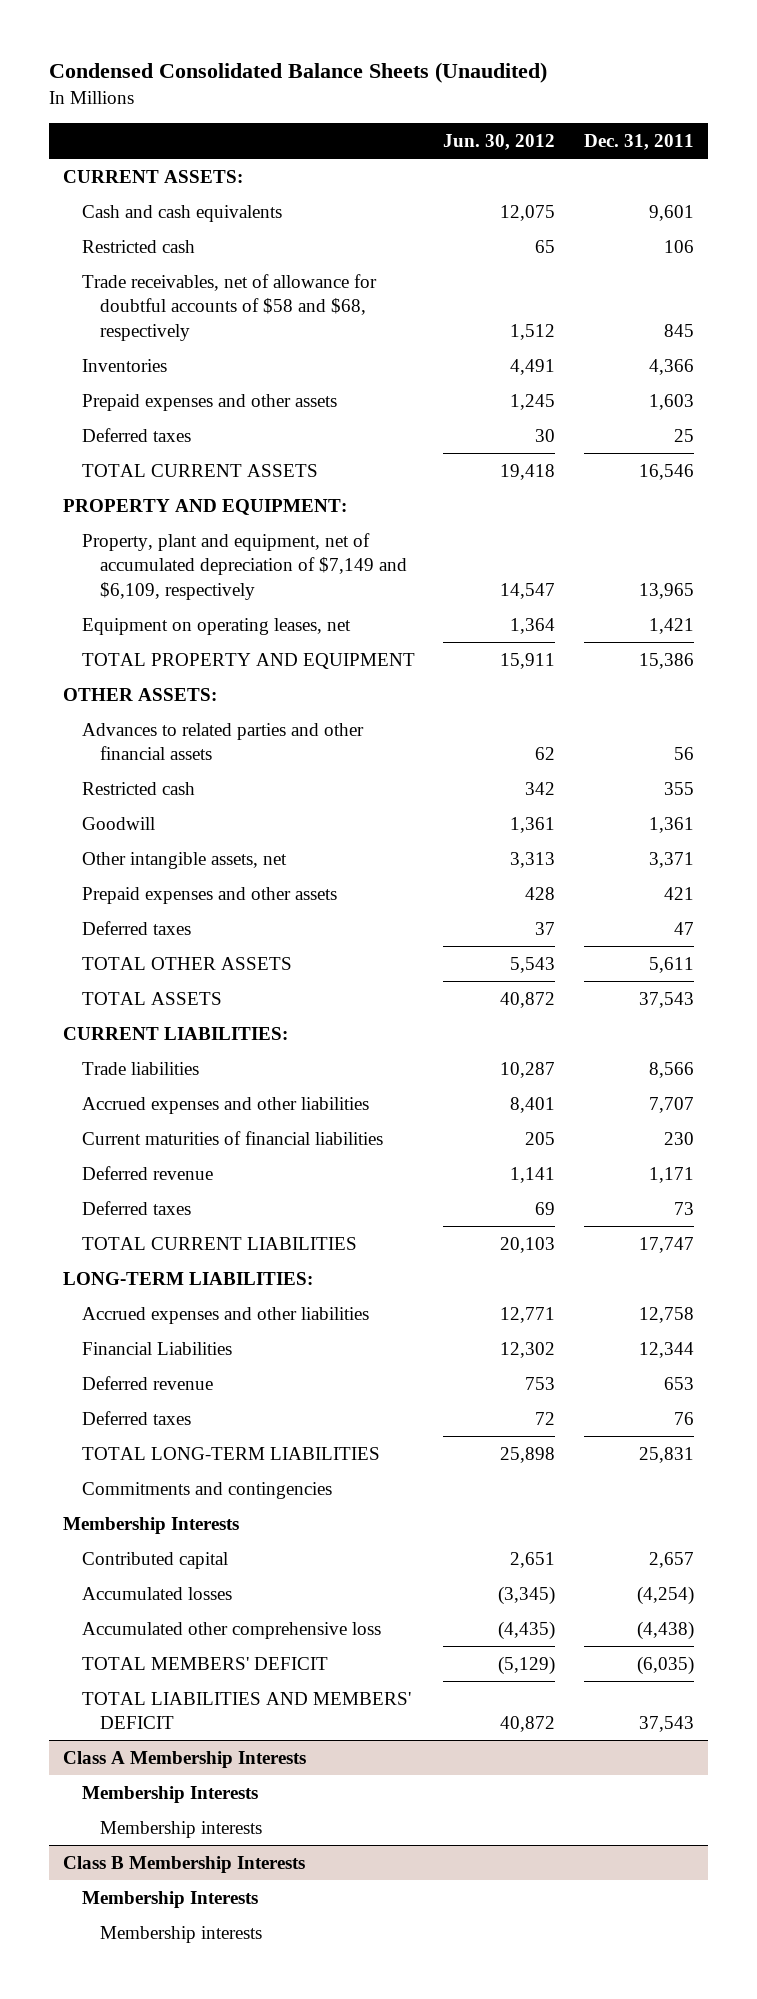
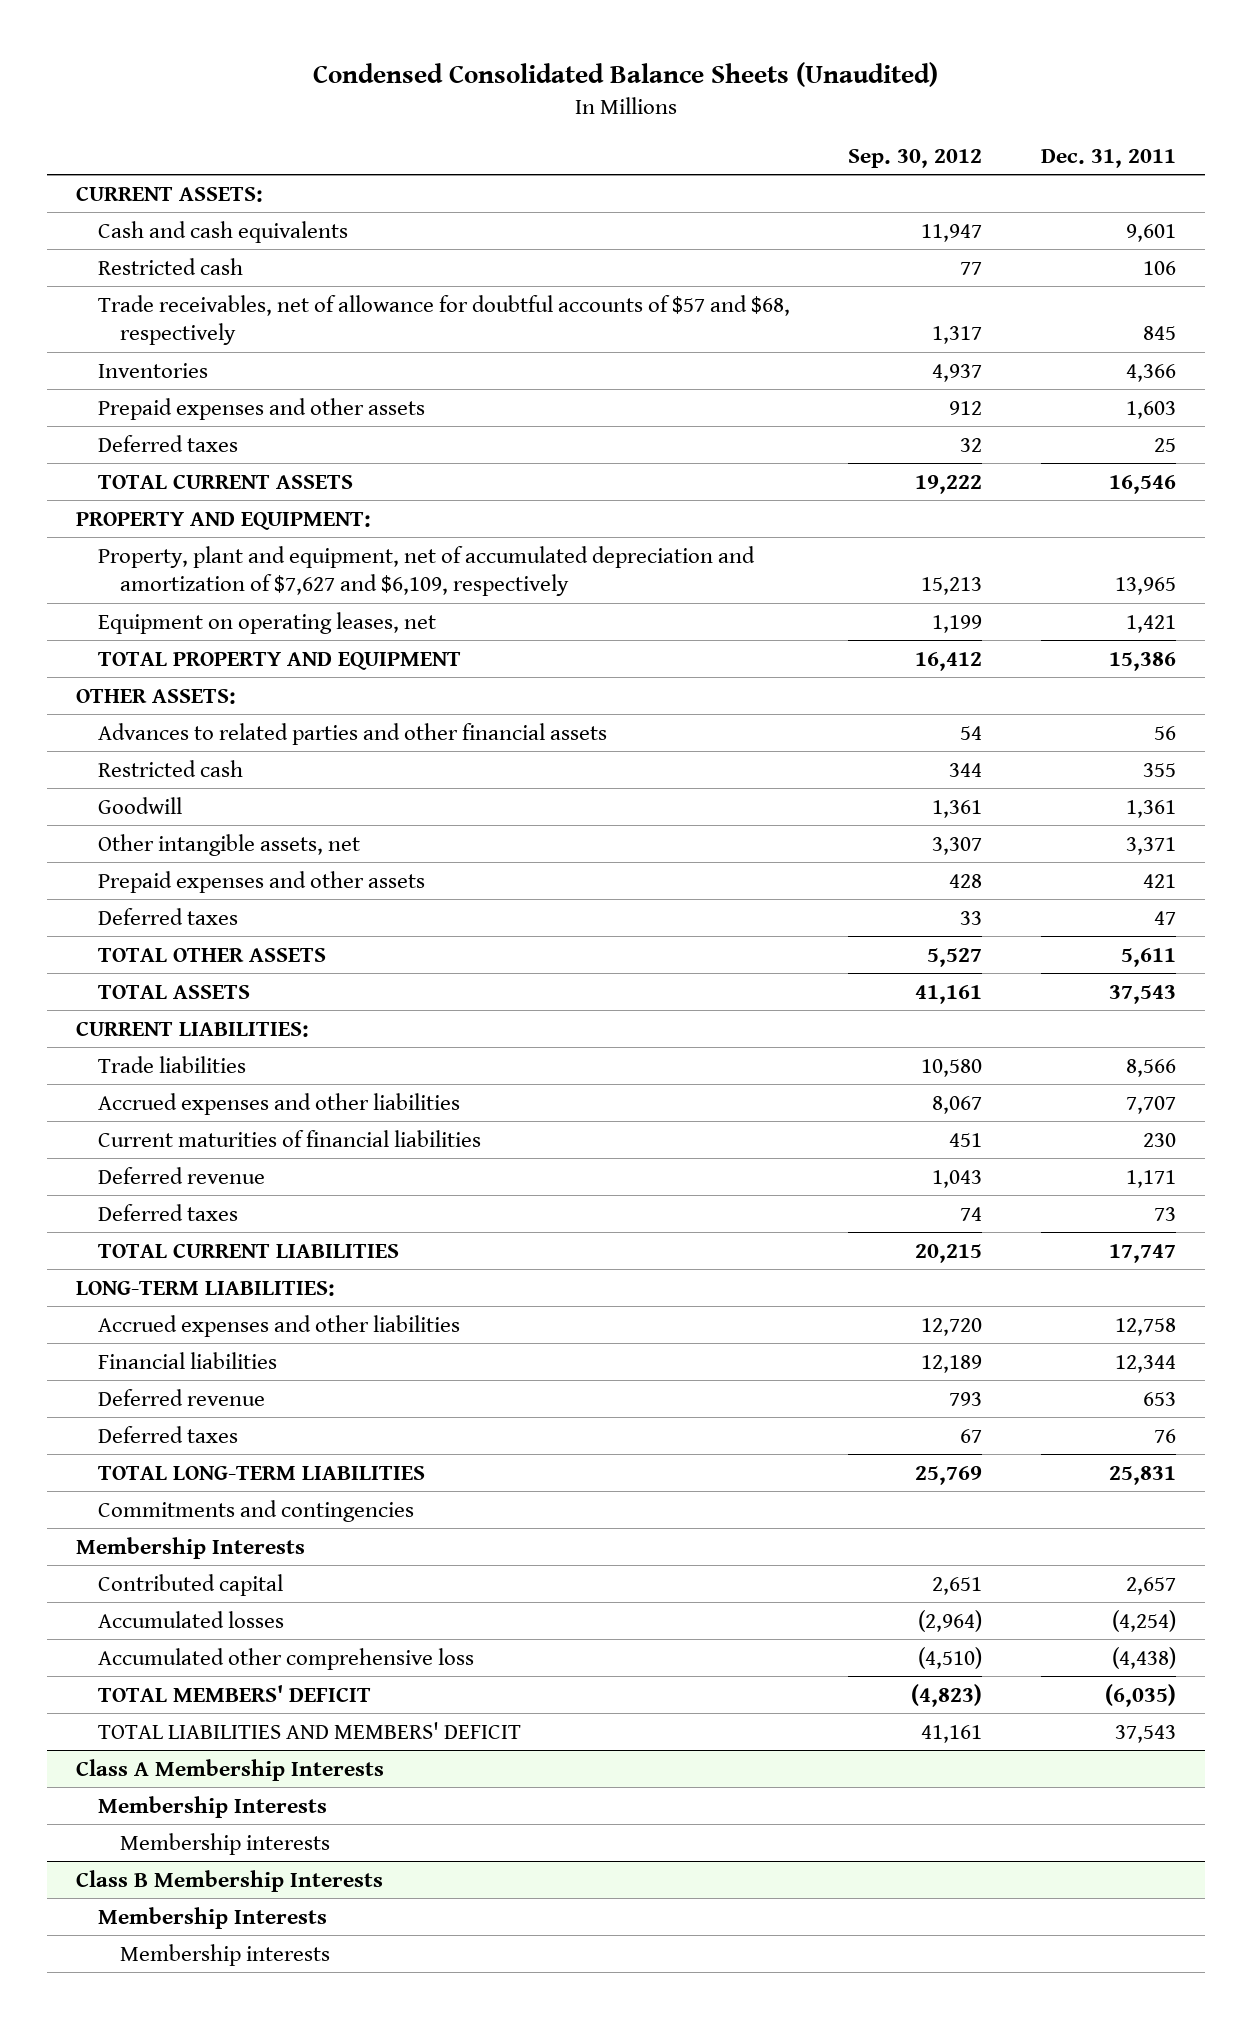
[443,134,556,151] Jun. 30, 2012 -> none
none -> [848,148,983,168] Sep. 30, 2012
[81,273,377,341] Trade receivables, net of allowance for doubtful accounts of $58 and $68, respectively -> [98,294,791,346] Trade receivables, net of allowance for doubtful accounts of $57 and $68, respectively
[81,532,408,600] Property, plant and equipment, net of accumulated depreciation of $7,149 and $6,109, respectively -> [98,545,756,597] Property, plant and equipment, net of accumulated depreciation and amortization of $7,627 and $6,109, respectively
[81,1341,232,1355] Financial Liabilities -> [98,1351,278,1369] Financial liabilities

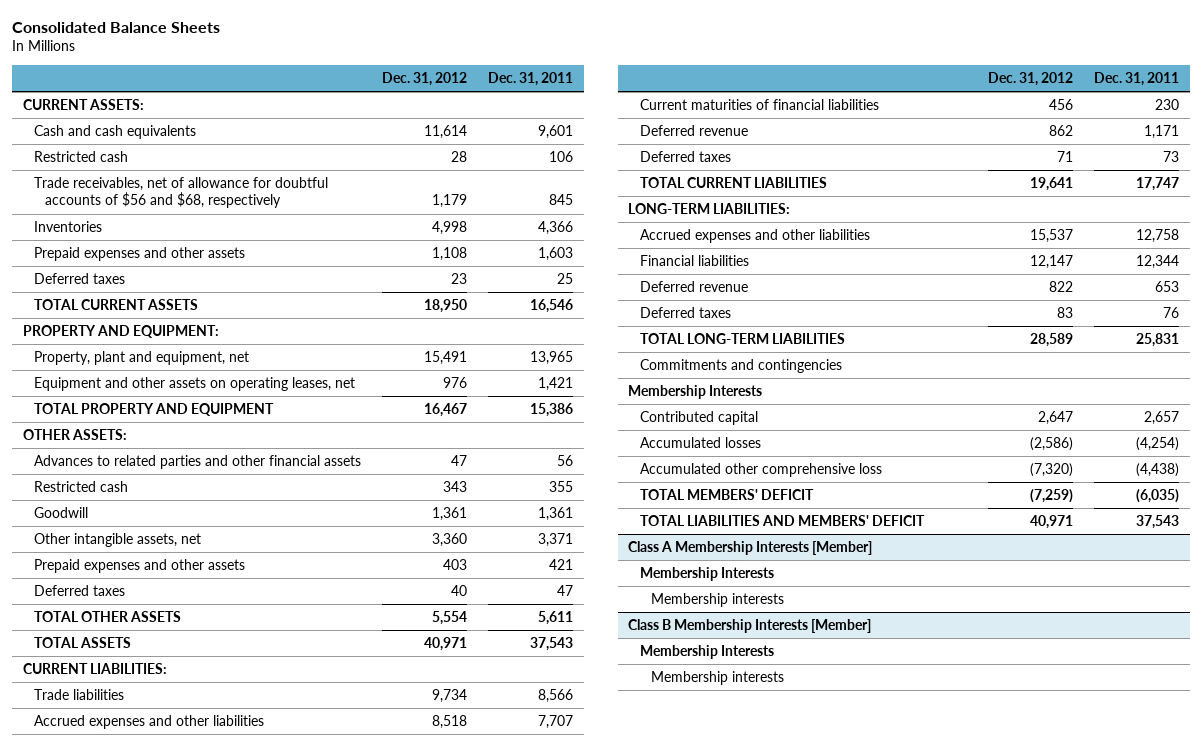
[312,61,938,87] Condensed Consolidated Balance Sheets (Unaudited) -> [12,22,221,34] Consolidated Balance Sheets
[848,148,983,168] Sep. 30, 2012 -> none
none -> [382,72,468,87] Dec. 31, 2012
[98,294,791,346] Trade receivables, net of allowance for doubtful accounts of $57 and $68, respectively -> [33,177,328,209] Trade receivables, net of allowance for doubtful accounts of $56 and $68, respectively
[98,545,756,597] Property, plant and equipment, net of accumulated depreciation and amortization of $7,627 and $6,109, respectively -> [33,351,249,366] Property, plant and equipment, net
[98,611,437,634] Equipment on operating leases, net -> [33,377,355,392] Equipment and other assets on operating leases, net
[76,1758,385,1781] Class A Membership Interests -> [628,541,873,556] Class A Membership Interests [Member]
[76,1869,384,1892] Class B Membership Interests -> [628,619,872,634] Class B Membership Interests [Member]

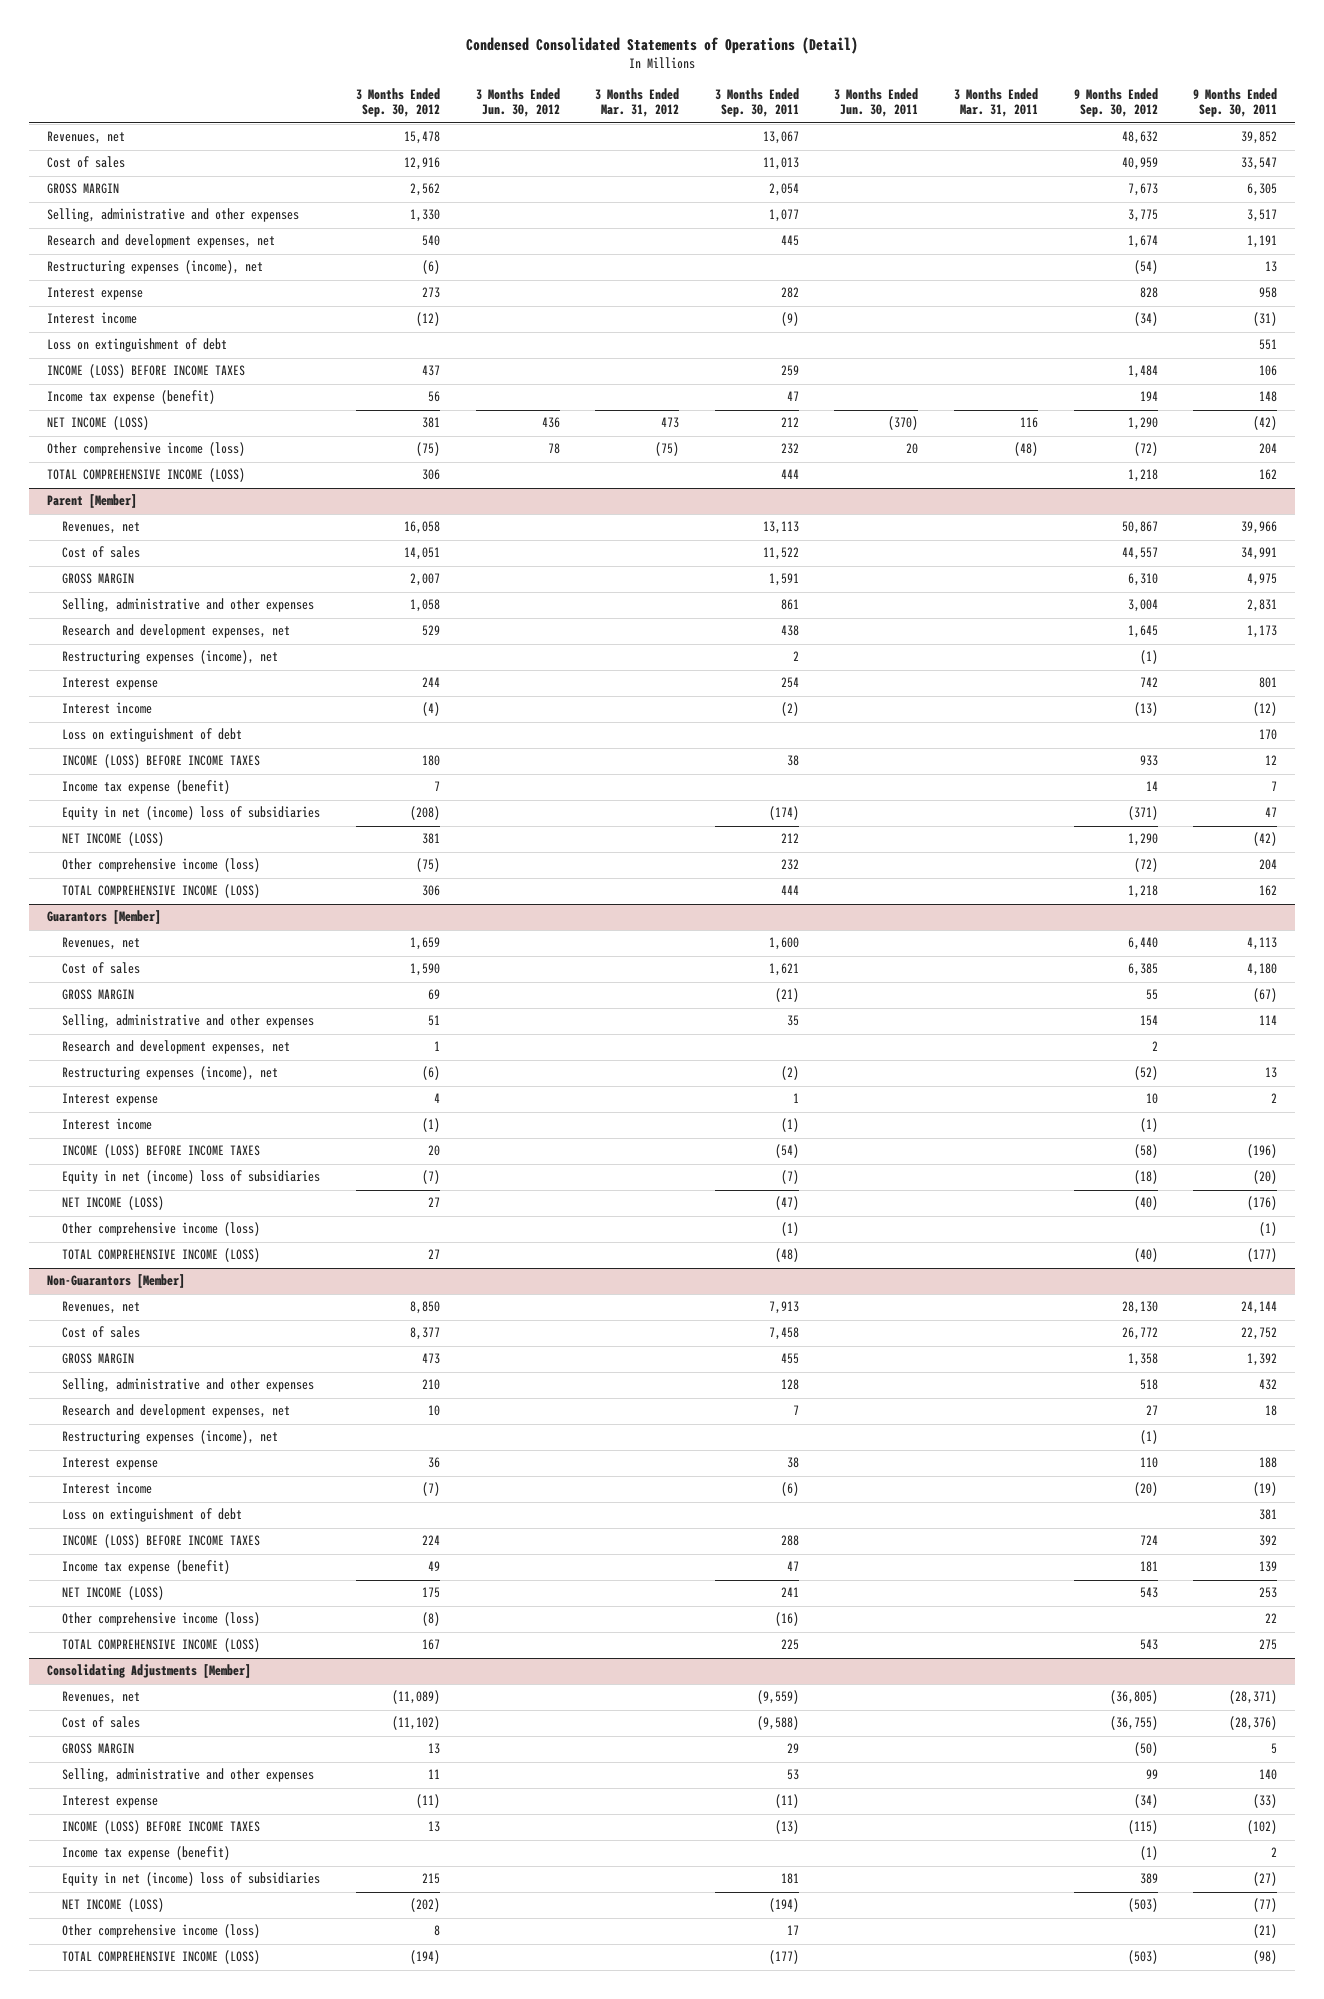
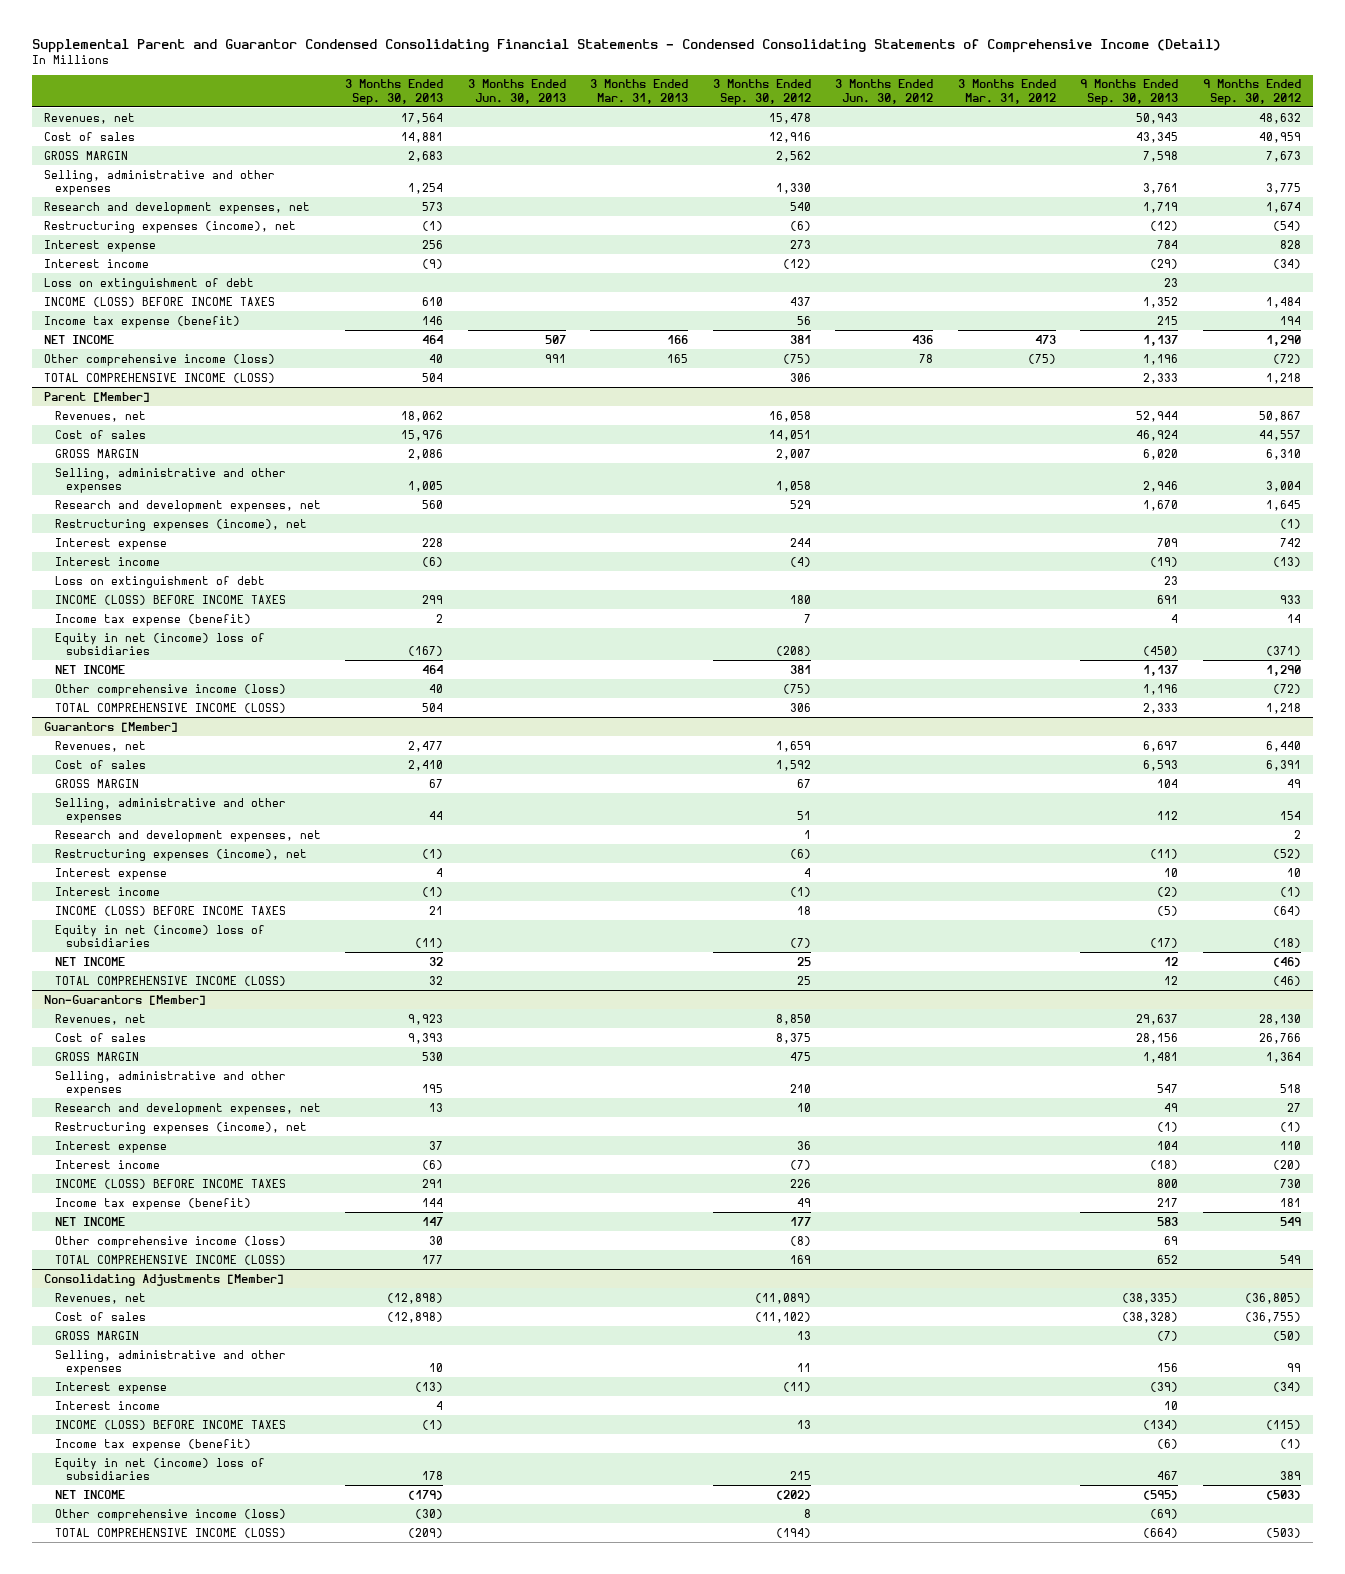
[466,37,859,55] Condensed Consolidated Statements of Operations (Detail) -> [31,38,1221,53] Supplemental Parent and Guarantor Condensed Consolidating Financial Statements - Condensed Consolidating Statements of Comprehensive Income (Detail)
[714,87,799,118] 3 Months Ended Sep. 30, 2011 -> none
[834,87,919,118] 3 Months Ended Jun. 30, 2011 -> none
[954,87,1039,118] 3 Months Ended Mar. 31, 2011 -> none
[1193,87,1278,118] 9 Months Ended Sep. 30, 2011 -> none
none -> [345,79,444,105] 3 Months Ended Sep. 30, 2013
none -> [467,79,566,104] 3 Months Ended Jun. 30, 2013
none -> [590,79,689,104] 3 Months Ended Mar. 31, 2013
none -> [1080,79,1179,105] 9 Months Ended Sep. 30, 2013
[47,416,150,431] NET INCOME (LOSS) -> [43,334,114,344] NET INCOME
[62,832,165,847] NET INCOME (LOSS) -> [54,664,125,674] NET INCOME
[410,963,441,977] 1,590 -> [775,759,811,771] 1,592
[1127,963,1158,977] 6,385 -> [1265,759,1301,771] 6,391
[428,989,441,1001] 69 -> [796,778,811,788] 67
[1145,989,1158,1001] 55 -> [1286,778,1301,788] 49
[428,1145,441,1157] 20 -> [796,905,811,915] 18
[1133,1144,1158,1159] (58) -> [1272,905,1301,916] (64)
[62,1222,261,1237] Other comprehensive income (loss) -> none
[62,1196,165,1211] NET INCOME (LOSS) -> [54,956,125,966] NET INCOME
[428,1197,441,1208] 27 -> [796,956,811,966] 25
[1133,1196,1158,1211] (40) -> [1272,956,1301,967] (46)
[428,1249,441,1260] 27 -> [796,975,811,985] 25
[1133,1248,1158,1263] (40) -> [1272,975,1301,986] (46)
[410,1327,441,1341] 8,377 -> [775,1032,811,1044] 8,375
[1121,1327,1158,1341] 26,772 -> [1258,1032,1301,1044] 26,766
[422,1353,441,1365] 473 -> [789,1051,811,1061] 475
[1127,1353,1158,1367] 1,358 -> [1265,1051,1301,1063] 1,364
[62,1508,243,1523] Loss on extinguishment of debt -> none
[422,1535,441,1546] 224 -> [789,1178,811,1188] 226
[1139,1535,1158,1546] 724 -> [1279,1178,1301,1188] 730
[62,1586,165,1601] NET INCOME (LOSS) -> [54,1216,125,1226] NET INCOME
[422,1587,441,1599] 175 -> [789,1216,811,1226] 177
[1139,1587,1158,1599] 543 -> [1279,1216,1301,1226] 549
[422,1639,441,1651] 167 -> [789,1254,811,1264] 169
[1139,1639,1158,1651] 543 -> [1279,1254,1301,1264] 549
none -> [54,1400,160,1410] Interest income
[62,1898,165,1913] NET INCOME (LOSS) -> [54,1489,125,1499] NET INCOME

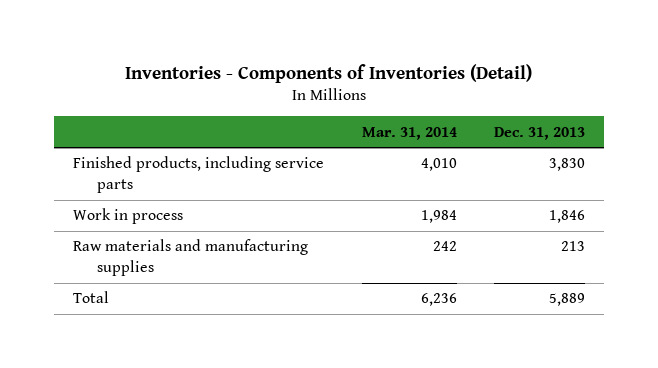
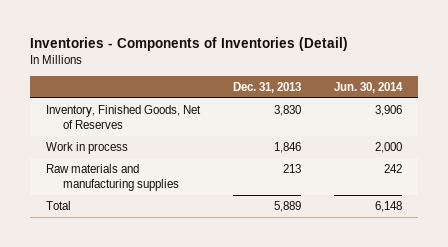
[361,126,457,140] Mar. 31, 2014 -> none
none -> [333,81,403,93] Jun. 30, 2014
[72,156,324,193] Finished products, including service parts -> [46,104,202,130] Inventory, Finished Goods, Net of Reserves

